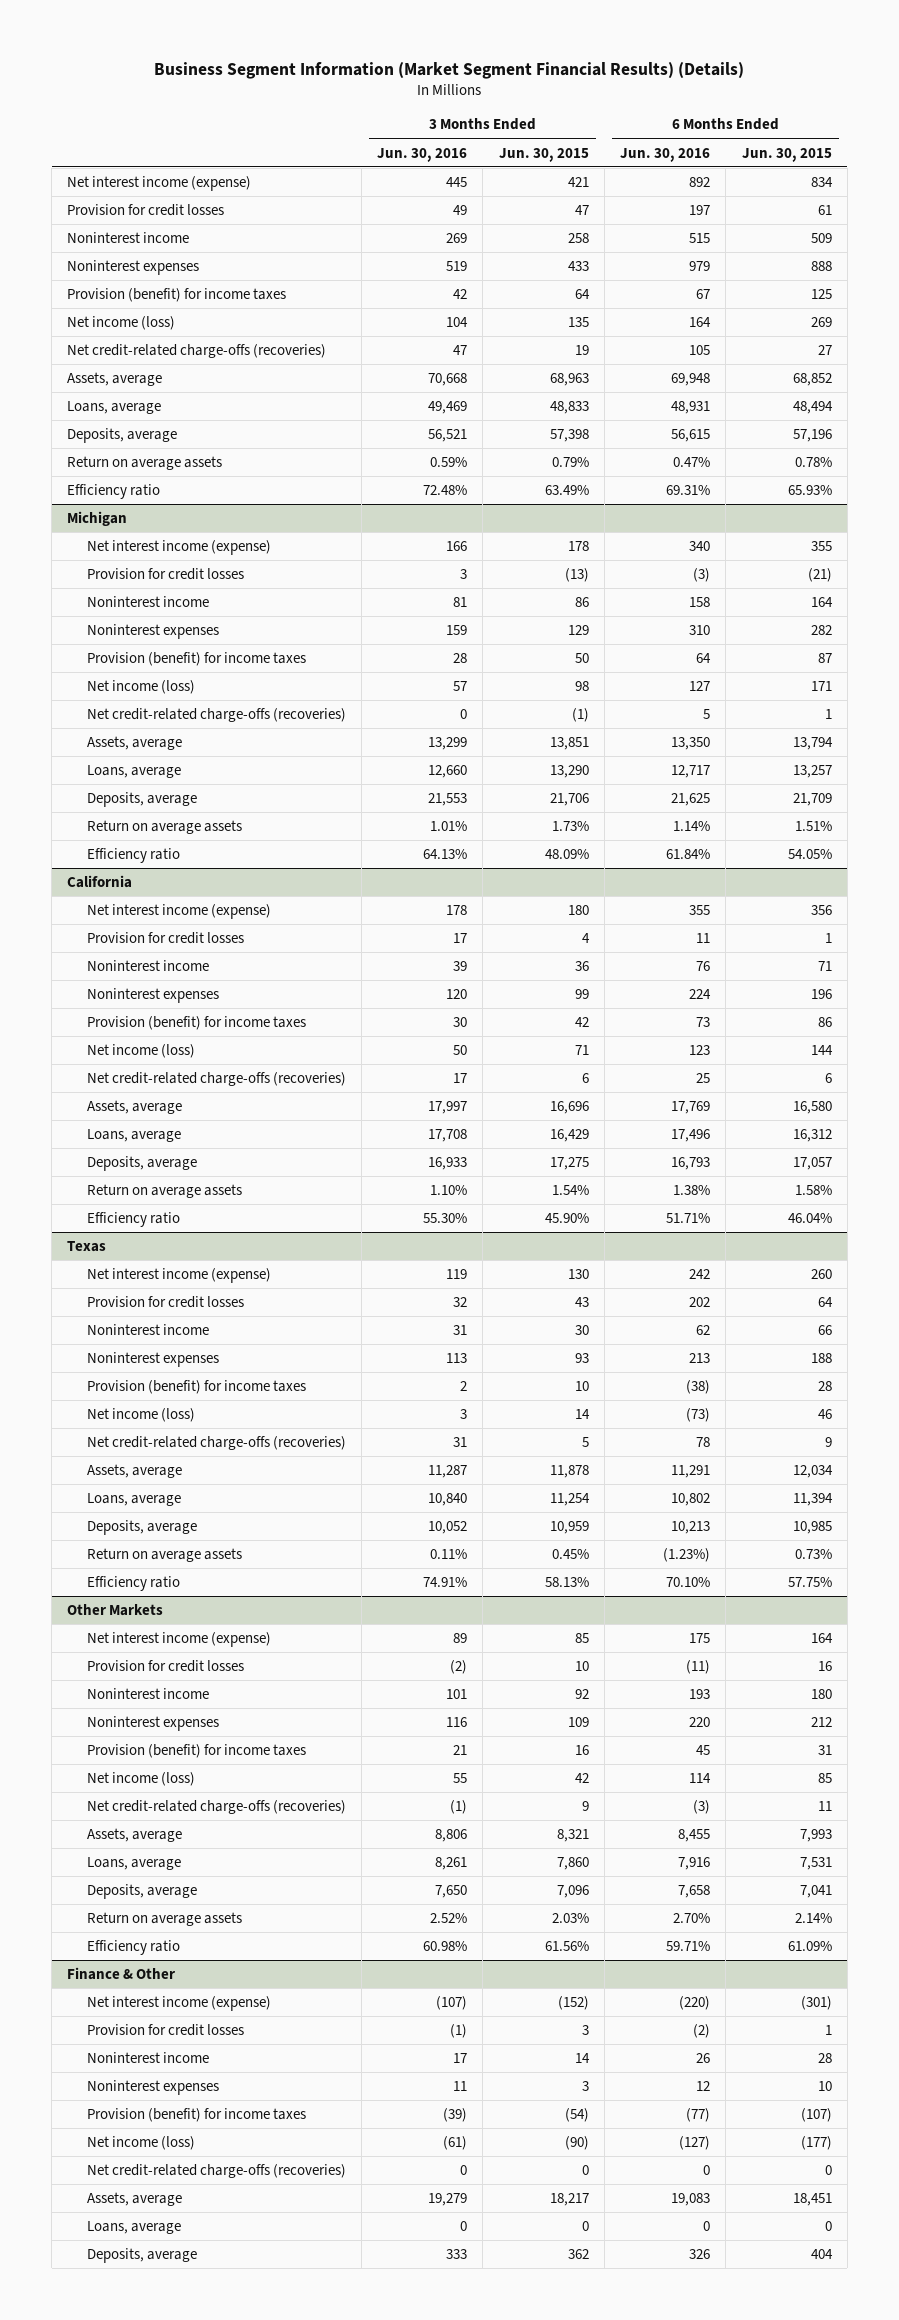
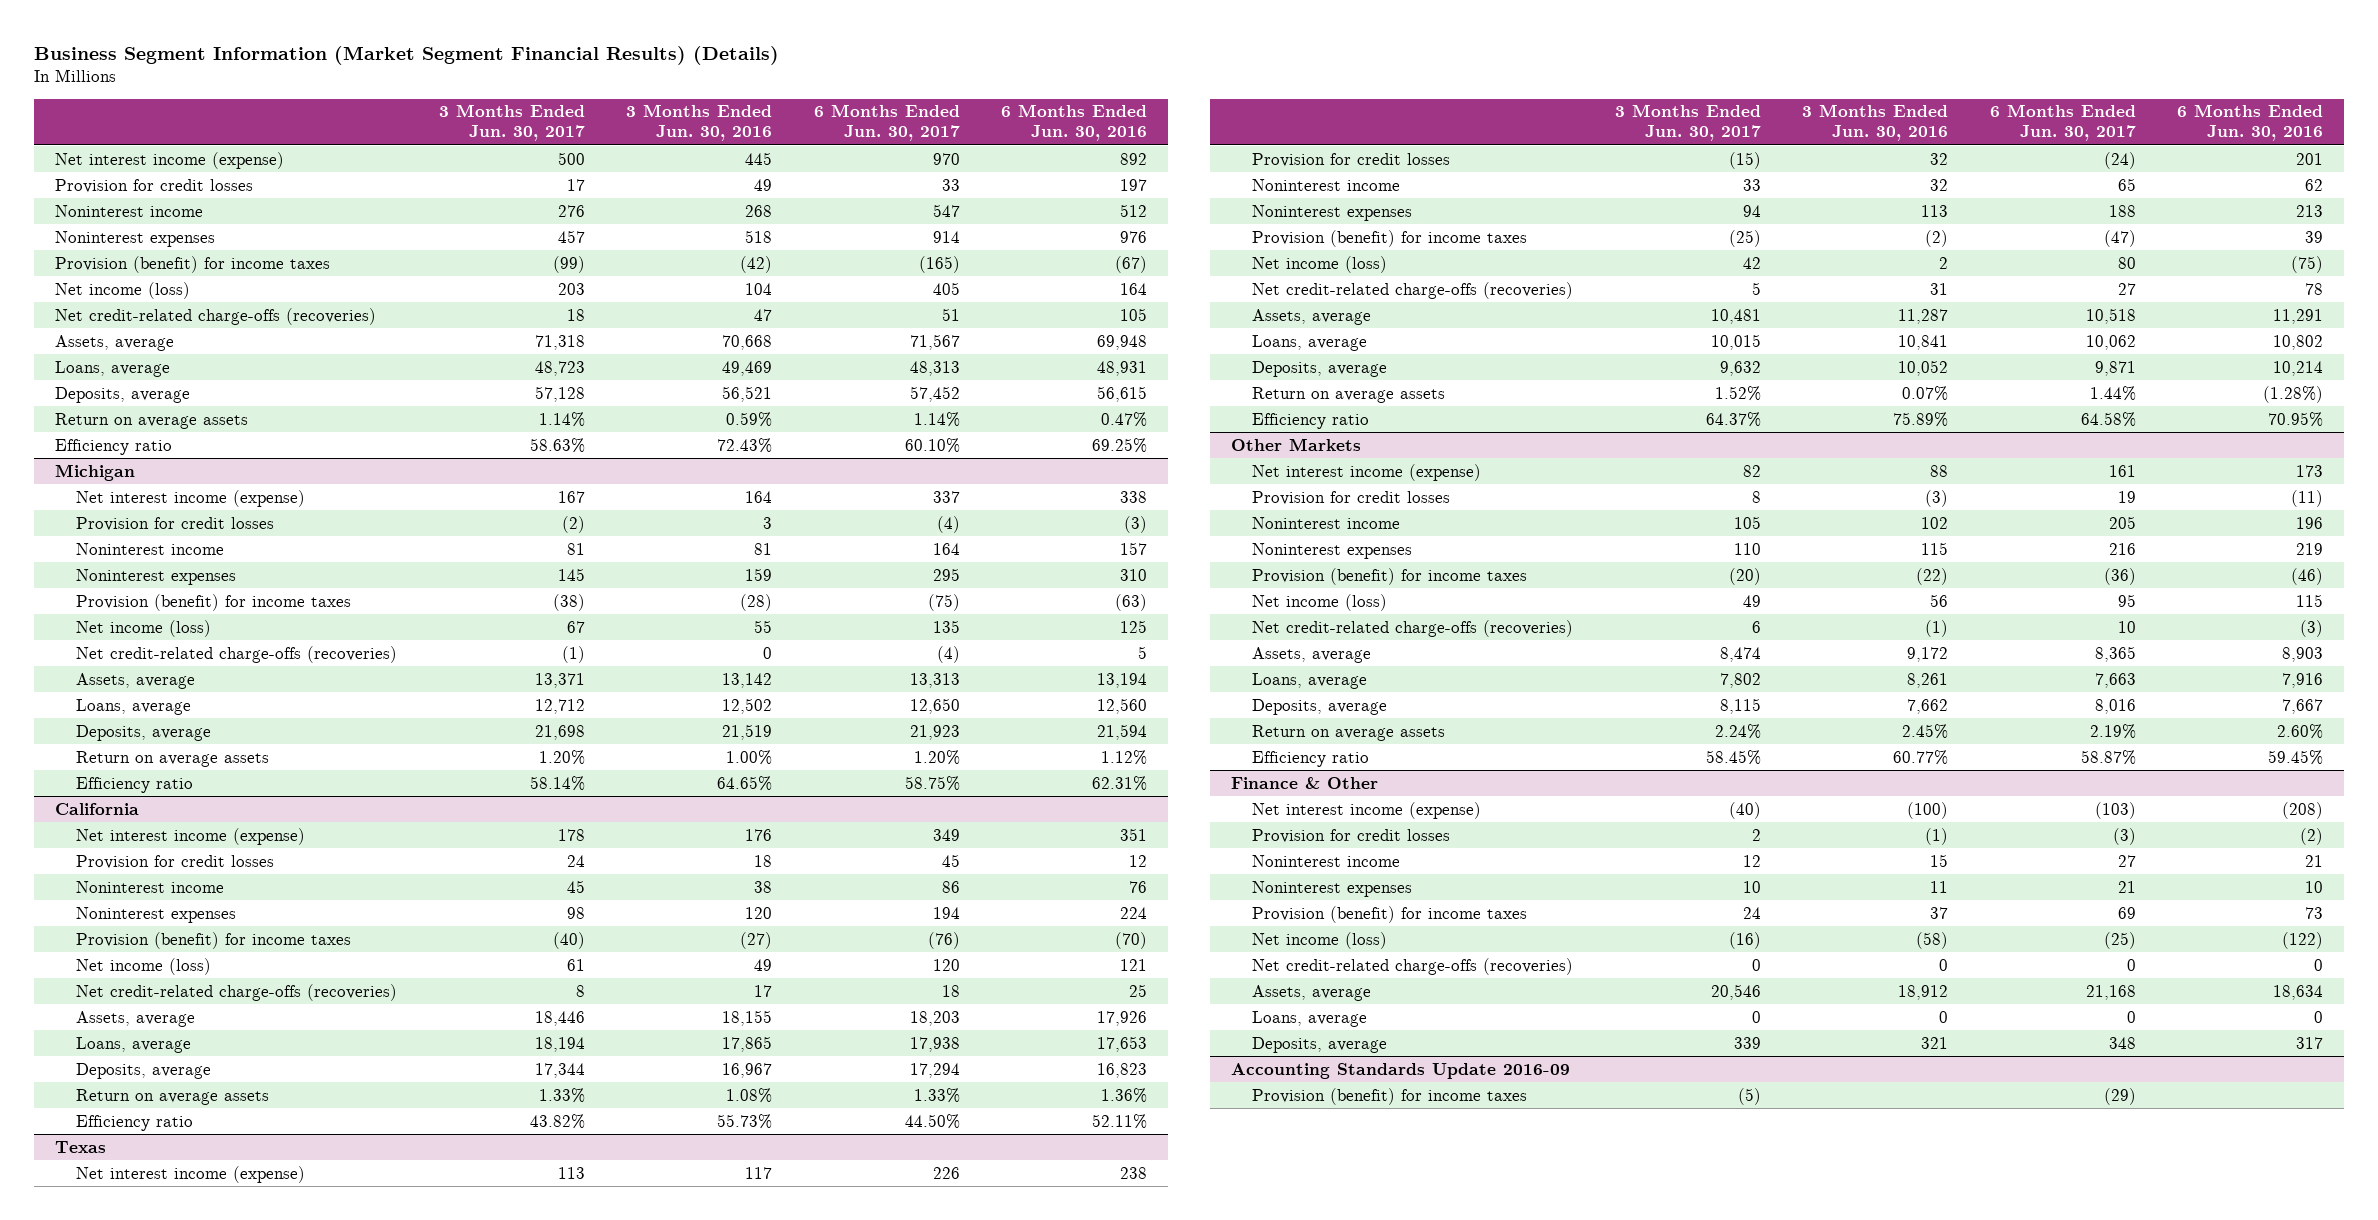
[498,147,589,162] Jun. 30, 2015 -> none
[741,147,832,162] Jun. 30, 2015 -> none
none -> [438,104,585,142] 3 Months Ended Jun. 30, 2017
none -> [813,104,960,142] 6 Months Ended Jun. 30, 2017
[446,233,468,244] 269 -> [745,204,773,217] 268
[689,233,711,244] 515 -> [1120,203,1148,217] 512
[446,261,468,272] 519 -> [745,229,773,243] 518
[689,261,711,272] 979 -> [1120,230,1148,243] 976
[453,289,468,300] 42 -> [740,255,773,273] (42)
[696,289,711,300] 67 -> [1115,255,1148,273] (67)
[423,485,468,496] 72.48% -> [717,437,773,453] 72.43%
[666,485,711,496] 69.31% -> [1092,437,1148,453] 69.25%
[446,541,468,552] 166 -> [745,490,773,503] 164
[689,541,711,552] 340 -> [1120,490,1148,503] 338
[689,597,711,608] 158 -> [1120,541,1148,555] 157
[453,653,468,664] 28 -> [740,593,773,611] (28)
[696,653,712,664] 64 -> [1115,593,1148,611] (63)
[453,681,468,692] 57 -> [754,619,773,633] 55
[689,681,711,692] 127 -> [1120,619,1148,633] 125
[428,737,468,751] 13,299 -> [722,672,773,688] 13,142
[671,737,711,751] 13,350 -> [1097,672,1148,688] 13,194
[428,765,468,779] 12,660 -> [722,697,773,714] 12,502
[671,765,711,779] 12,717 -> [1097,697,1148,714] 12,560
[428,793,468,807] 21,553 -> [722,723,773,740] 21,519
[671,793,711,807] 21,625 -> [1097,723,1148,740] 21,594
[430,821,468,832] 1.01% -> [726,749,773,765] 1.00%
[673,821,711,832] 1.14% -> [1101,749,1148,765] 1.12%
[423,849,468,860] 64.13% -> [717,775,773,791] 64.65%
[666,849,711,860] 61.84% -> [1092,775,1148,791] 62.31%
[446,905,468,916] 178 -> [745,828,773,841] 176
[689,905,711,916] 355 -> [1120,827,1148,841] 351
[453,933,468,944] 17 -> [754,854,773,867] 18
[696,933,711,944] 11 -> [1129,854,1148,867] 12
[453,961,468,972] 39 -> [754,880,773,893] 38
[453,1017,468,1028] 30 -> [740,931,773,949] (27)
[696,1017,711,1028] 73 -> [1115,931,1148,949] (70)
[453,1045,468,1056] 50 -> [754,958,773,971] 49
[689,1045,711,1056] 123 -> [1120,958,1148,971] 121
[428,1101,468,1115] 17,997 -> [722,1009,773,1026] 18,155
[671,1101,711,1115] 17,769 -> [1097,1010,1148,1026] 17,926
[428,1129,468,1143] 17,708 -> [722,1035,773,1052] 17,865
[671,1129,711,1143] 17,496 -> [1097,1035,1148,1052] 17,653
[428,1157,468,1171] 16,933 -> [722,1062,773,1078] 16,967
[671,1157,711,1171] 16,793 -> [1097,1062,1148,1078] 16,823
[430,1185,468,1196] 1.10% -> [726,1087,773,1103] 1.08%
[673,1185,711,1196] 1.38% -> [1101,1087,1148,1103] 1.36%
[423,1213,468,1224] 55.30% -> [717,1113,773,1129] 55.73%
[666,1213,711,1224] 51.71% -> [1092,1113,1148,1129] 52.11%
[446,1269,468,1280] 119 -> [745,1166,773,1179] 117
[689,1269,711,1280] 242 -> [1120,1166,1148,1179] 238
[689,1297,711,1308] 202 -> [2296,152,2324,165] 201
[453,1325,468,1336] 31 -> [1930,178,1949,191] 32
[460,1381,468,1392] 2 -> [1925,229,1949,247] (2)
[686,1380,711,1395] (38) -> [2305,230,2324,243] 39
[460,1409,468,1420] 3 -> [1939,256,1949,269] 2
[686,1408,711,1423] (73) -> [2291,255,2324,273] (75)
[428,1493,468,1507] 10,840 -> [1898,334,1949,350] 10,841
[671,1521,711,1535] 10,213 -> [2273,360,2324,376] 10,214
[430,1549,468,1560] 0.11% -> [1902,385,1949,401] 0.07%
[663,1548,711,1563] (1.23%) -> [2263,385,2324,403] (1.28%)
[423,1577,468,1588] 74.91% -> [1893,411,1949,427] 75.89%
[666,1577,711,1588] 70.10% -> [2268,411,2324,427] 70.95%
[453,1633,468,1644] 89 -> [1930,464,1949,477] 88
[689,1633,711,1644] 175 -> [2296,464,2324,477] 173
[450,1660,468,1675] (2) -> [1925,489,1949,507] (3)
[446,1689,468,1700] 101 -> [1921,516,1949,529] 102
[689,1689,711,1700] 193 -> [2296,516,2324,529] 196
[446,1717,468,1728] 116 -> [1921,541,1949,555] 115
[689,1717,711,1728] 220 -> [2296,542,2324,555] 219
[453,1745,468,1756] 21 -> [1916,567,1949,585] (22)
[696,1745,711,1756] 45 -> [2291,567,2324,585] (46)
[453,1773,468,1784] 55 -> [1930,593,1949,607] 56
[689,1773,712,1784] 114 -> [2296,593,2324,607] 115
[435,1829,468,1843] 8,806 -> [1907,646,1949,662] 9,172
[678,1829,711,1843] 8,455 -> [2282,646,2324,662] 8,903
[435,1885,468,1899] 7,650 -> [1907,698,1949,714] 7,662
[678,1885,711,1899] 7,658 -> [2282,698,2324,714] 7,667
[430,1913,468,1924] 2.52% -> [1902,723,1949,739] 2.45%
[673,1913,711,1924] 2.70% -> [2277,723,2324,739] 2.60%
[423,1941,468,1952] 60.98% -> [1893,749,1949,765] 60.77%
[666,1941,711,1952] 59.71% -> [2268,749,2324,765] 59.45%
[436,1996,468,2011] (107) -> [1907,801,1949,819] (100)
[679,1996,711,2011] (220) -> [2282,801,2324,819] (208)
[453,2053,468,2064] 17 -> [1930,853,1949,867] 15
[696,2053,711,2064] 26 -> [2305,854,2324,867] 21
[696,2081,711,2092] 12 -> [2305,880,2324,893] 10
[443,2108,468,2123] (39) -> [1930,906,1949,919] 37
[686,2108,711,2123] (77) -> [2305,906,2324,919] 73
[443,2136,468,2151] (61) -> [1916,931,1949,949] (58)
[679,2136,711,2151] (127) -> [2282,931,2324,949] (122)
[428,2193,468,2207] 19,279 -> [1898,984,1949,1000] 18,912
[671,2193,711,2207] 19,083 -> [2273,984,2324,1000] 18,634
[446,2249,468,2260] 333 -> [1921,1036,1949,1049] 321
[689,2249,711,2260] 326 -> [2296,1036,2324,1049] 317
none -> [1230,1062,1570,1079] Accounting Standards Update 2016-09
none -> [1252,1087,1528,1105] Provision (benefit) for income taxes

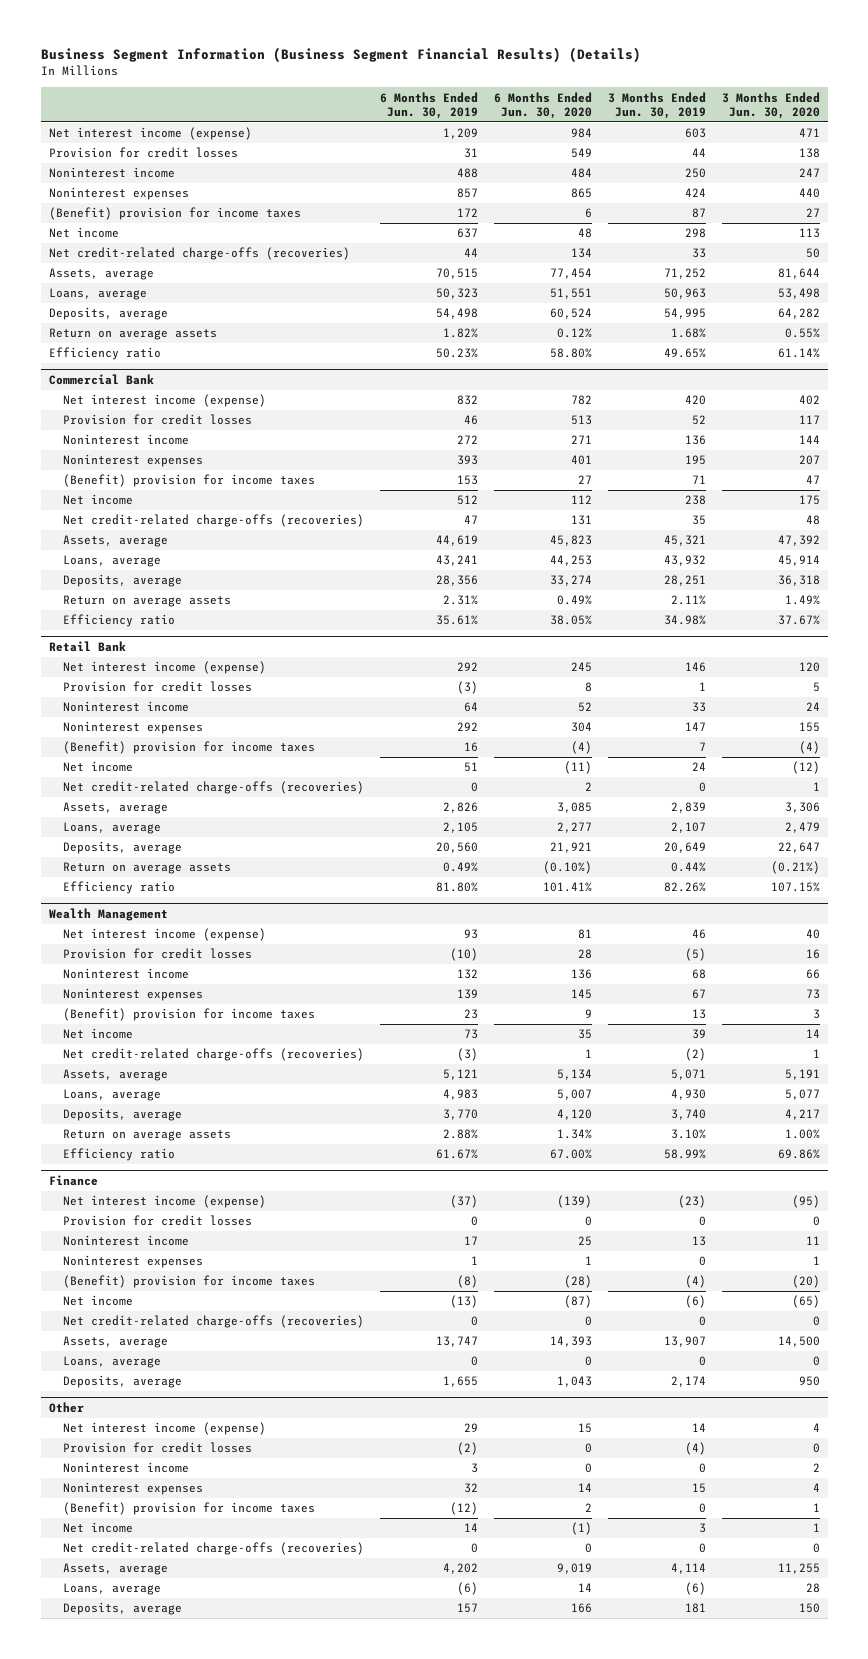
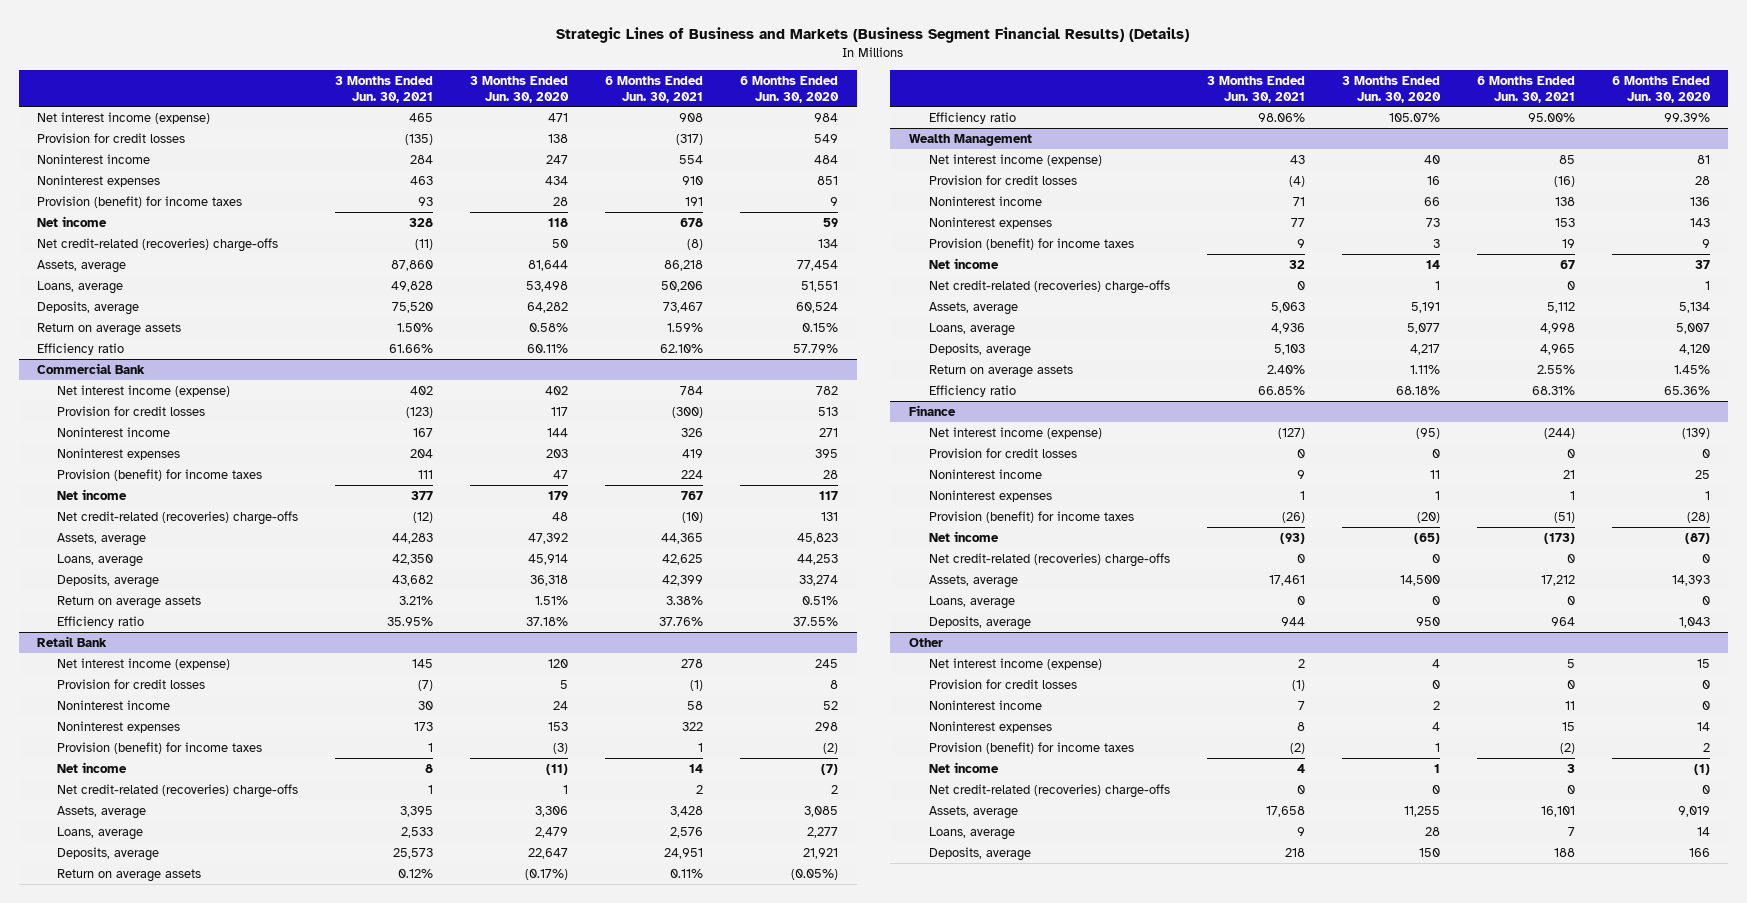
[40,47,641,64] Business Segment Information (Business Segment Financial Results) (Details) -> [556,27,1190,44] Strategic Lines of Business and Markets (Business Segment Financial Results) (Details)
[380,91,479,119] 6 Months Ended Jun. 30, 2019 -> none
[607,91,706,119] 3 Months Ended Jun. 30, 2019 -> none
none -> [335,76,434,103] 3 Months Ended Jun. 30, 2021
none -> [605,76,704,103] 6 Months Ended Jun. 30, 2021
[570,188,592,199] 865 -> [817,175,839,185] 851
[798,188,820,199] 440 -> [545,175,569,185] 434
[48,207,301,221] (Benefit) provision for income taxes -> [37,195,243,208] Provision (benefit) for income taxes
[584,208,592,219] 6 -> [830,196,839,206] 9
[805,208,820,218] 27 -> [553,196,569,206] 28
[577,228,592,239] 48 -> [823,217,839,227] 59
[798,228,820,239] 113 -> [548,217,569,227] 118
[48,247,350,261] Net credit-related charge-offs (recoveries) -> [37,237,279,252] Net credit-related (recoveries) charge-offs
[556,328,592,339] 0.12% -> [802,322,839,332] 0.15%
[784,328,820,339] 0.55% -> [529,322,569,332] 0.58%
[549,348,592,359] 58.80% -> [793,343,839,353] 57.79%
[777,348,820,359] 61.14% -> [527,343,569,353] 60.11%
[570,455,592,466] 401 -> [815,448,839,458] 395
[798,455,820,466] 207 -> [546,448,569,458] 203
[63,474,316,488] (Benefit) provision for income taxes -> [57,468,263,481] Provision (benefit) for income taxes
[577,475,592,485] 27 -> [823,469,839,479] 28
[570,495,592,505] 112 -> [819,490,839,500] 117
[798,495,820,506] 175 -> [548,490,569,500] 179
[63,514,365,528] Net credit-related charge-offs (recoveries) -> [57,510,299,525] Net credit-related (recoveries) charge-offs
[556,595,592,606] 0.49% -> [802,595,839,605] 0.51%
[784,595,820,606] 1.49% -> [535,595,569,605] 1.51%
[549,615,592,626] 38.05% -> [793,616,839,626] 37.55%
[777,615,820,626] 37.67% -> [526,616,569,626] 37.18%
[570,722,592,733] 304 -> [815,721,839,731] 298
[798,722,820,733] 155 -> [548,721,569,731] 153
[63,741,316,755] (Benefit) provision for income taxes -> [57,741,263,754] Provision (benefit) for income taxes
[570,741,592,755] (4) -> [823,742,839,754] (2)
[798,741,820,755] (4) -> [553,742,569,754] (3)
[563,761,592,775] (11) -> [821,763,839,775] (7)
[791,761,820,775] (12) -> [546,763,569,775] (11)
[63,781,365,795] Net credit-related charge-offs (recoveries) -> [57,783,299,798] Net credit-related (recoveries) charge-offs
[542,861,592,875] (0.10%) -> [791,868,839,880] (0.05%)
[770,861,820,875] (0.21%) -> [525,868,569,880] (0.17%)
[542,882,592,893] 101.41% -> [1663,112,1710,122] 99.39%
[770,882,820,893] 107.15% -> [1388,112,1440,122] 105.07%
[570,989,592,1000] 145 -> [1689,217,1710,227] 143
[63,1008,316,1022] (Benefit) provision for income taxes -> [928,237,1134,250] Provision (benefit) for income taxes
[577,1029,592,1040] 35 -> [1694,259,1710,269] 37
[63,1048,365,1062] Net credit-related charge-offs (recoveries) -> [928,279,1170,294] Net credit-related (recoveries) charge-offs
[556,1129,592,1140] 1.34% -> [1673,364,1710,374] 1.45%
[784,1129,820,1140] 1.00% -> [1409,364,1440,374] 1.11%
[549,1149,592,1160] 67.00% -> [1663,385,1710,395] 65.36%
[777,1149,820,1160] 69.86% -> [1395,385,1440,395] 68.18%
[63,1275,316,1289] (Benefit) provision for income taxes -> [928,510,1134,523] Provision (benefit) for income taxes
[63,1315,365,1329] Net credit-related charge-offs (recoveries) -> [928,552,1170,567] Net credit-related (recoveries) charge-offs
[63,1502,316,1516] (Benefit) provision for income taxes -> [928,741,1134,754] Provision (benefit) for income taxes
[63,1542,365,1556] Net credit-related charge-offs (recoveries) -> [928,783,1170,798] Net credit-related (recoveries) charge-offs

